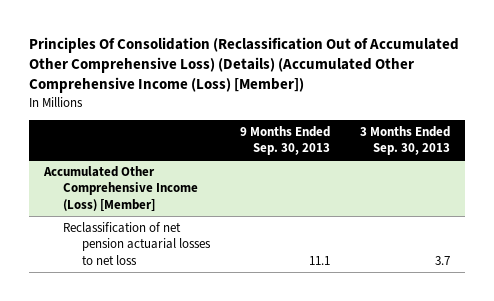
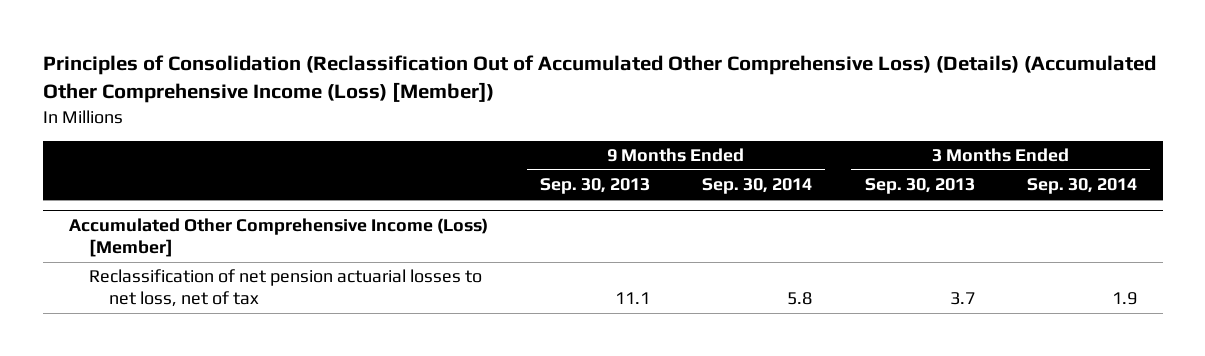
[29,37,460,94] Principles Of Consolidation (Reclassification Out of Accumulated Other Comprehensive Loss) (Details) (Accumulated Other Comprehensive Income (Loss) [Member]) -> [42,55,1156,104] Principles of Consolidation (Reclassification Out of Accumulated Other Comprehensive Loss) (Details) (Accumulated Other Comprehensive Income (Loss) [Member])
none -> [702,178,813,195] Sep. 30, 2014
none -> [1026,178,1137,195] Sep. 30, 2014
[63,221,211,265] Reclassification of net pension actuarial losses to net loss -> [88,269,482,308] Reclassification of net pension actuarial losses to net loss, net of tax

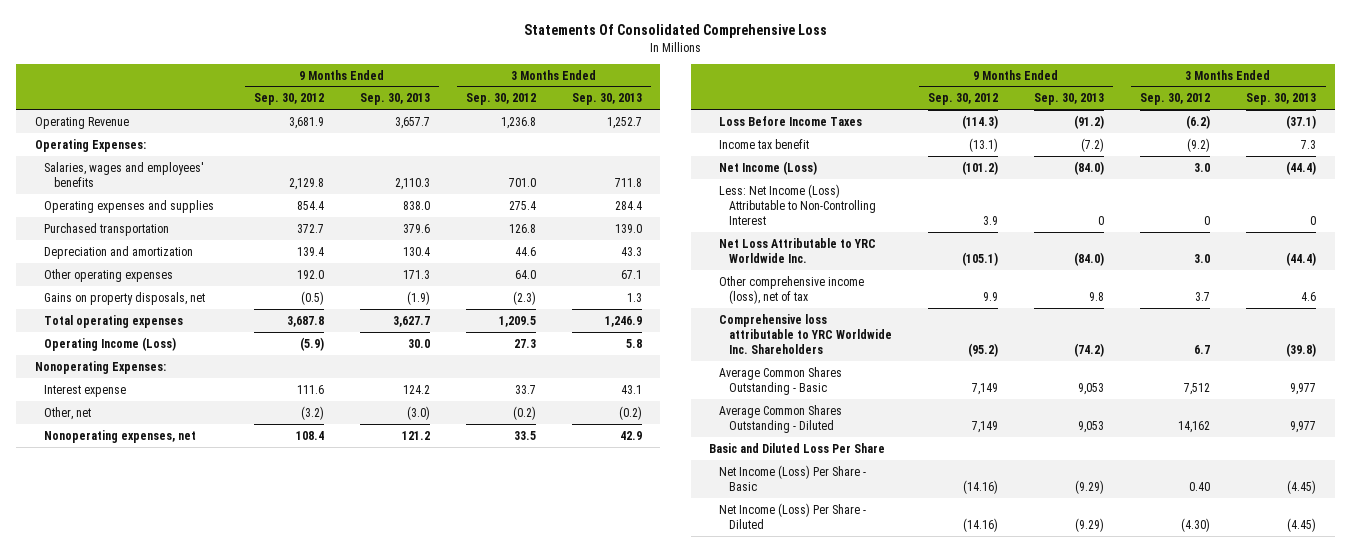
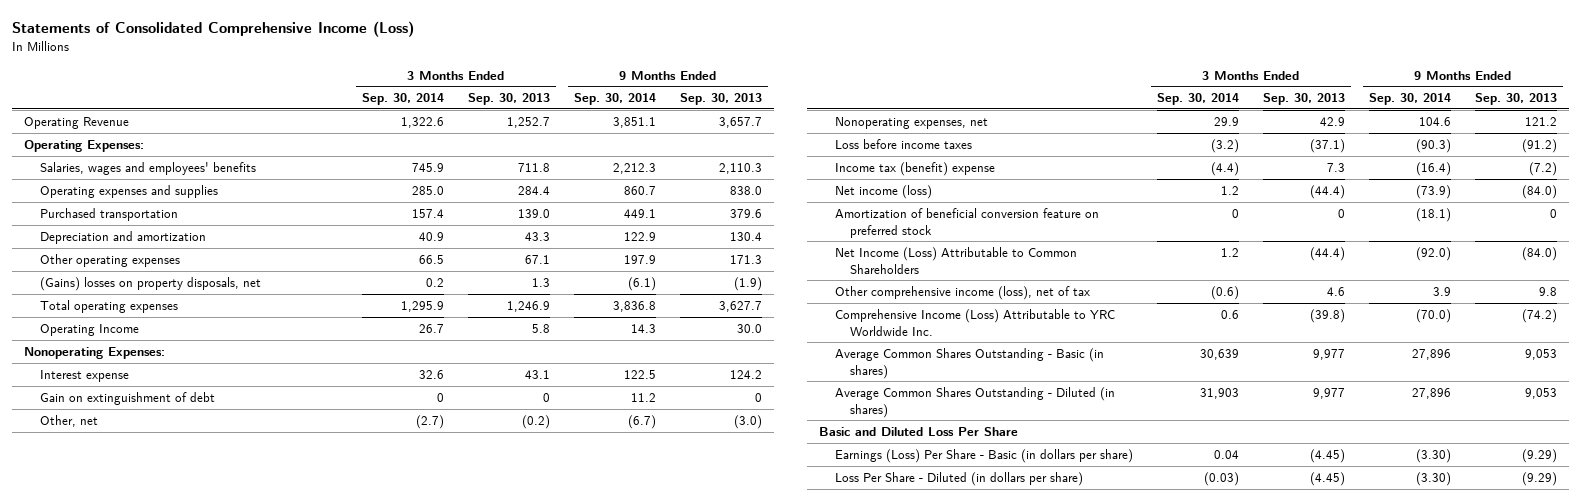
[523,24,827,39] Statements Of Consolidated Comprehensive Loss -> [12,20,415,37] Statements of Consolidated Comprehensive Income (Loss)
[253,93,324,106] Sep. 30, 2012 -> none
[466,93,537,106] Sep. 30, 2012 -> none
none -> [362,93,445,106] Sep. 30, 2014
none -> [574,93,657,106] Sep. 30, 2014
[44,291,206,305] Gains on property disposals, net -> [40,276,262,291] (Gains) losses on property disposals, net
[44,336,177,351] Operating Income (Loss) -> [40,323,140,336] Operating Income
none -> [40,391,216,405] Gain on extinguishment of debt
[718,183,876,226] Less: Net Income (Loss) Attributable to Non-Controlling Interest -> none
[718,115,862,126] Loss Before Income Taxes -> [834,138,972,149] Loss before income taxes
[718,138,809,149] Income tax benefit -> [834,161,995,176] Income tax (benefit) expense
[718,160,817,175] Net Income (Loss) -> [834,184,932,199] Net income (loss)
none -> [834,207,1099,238] Amortization of beneficial conversion feature on preferred stock
[718,237,876,263] Net Loss Attributable to YRC Worldwide Inc. -> [834,246,1077,274] Net Income (Loss) Attributable to Common Shareholders
[718,313,892,355] Comprehensive loss attributable to YRC Worldwide Inc. Shareholders -> [834,308,1115,336] Comprehensive Income (Loss) Attributable to YRC Worldwide Inc.
[718,366,842,395] Average Common Shares Outstanding - Basic -> [834,347,1104,379] Average Common Shares Outstanding - Basic (in shares)
[718,404,842,433] Average Common Shares Outstanding - Diluted -> [834,386,1115,418] Average Common Shares Outstanding - Diluted (in shares)
[718,464,866,491] Net Income (Loss) Per Share - Basic -> [834,448,1133,463] Earnings (Loss) Per Share - Basic (in dollars per share)
[718,502,866,529] Net Income (Loss) Per Share - Diluted -> [834,471,1083,486] Loss Per Share - Diluted (in dollars per share)

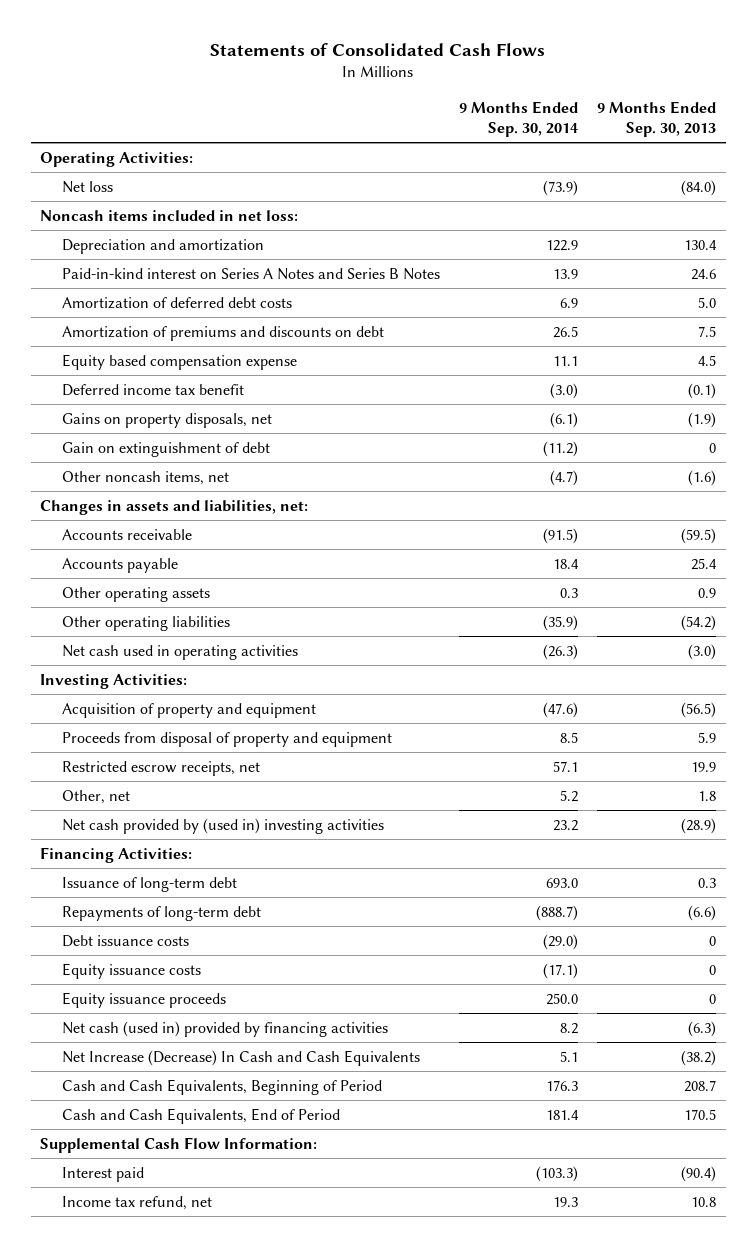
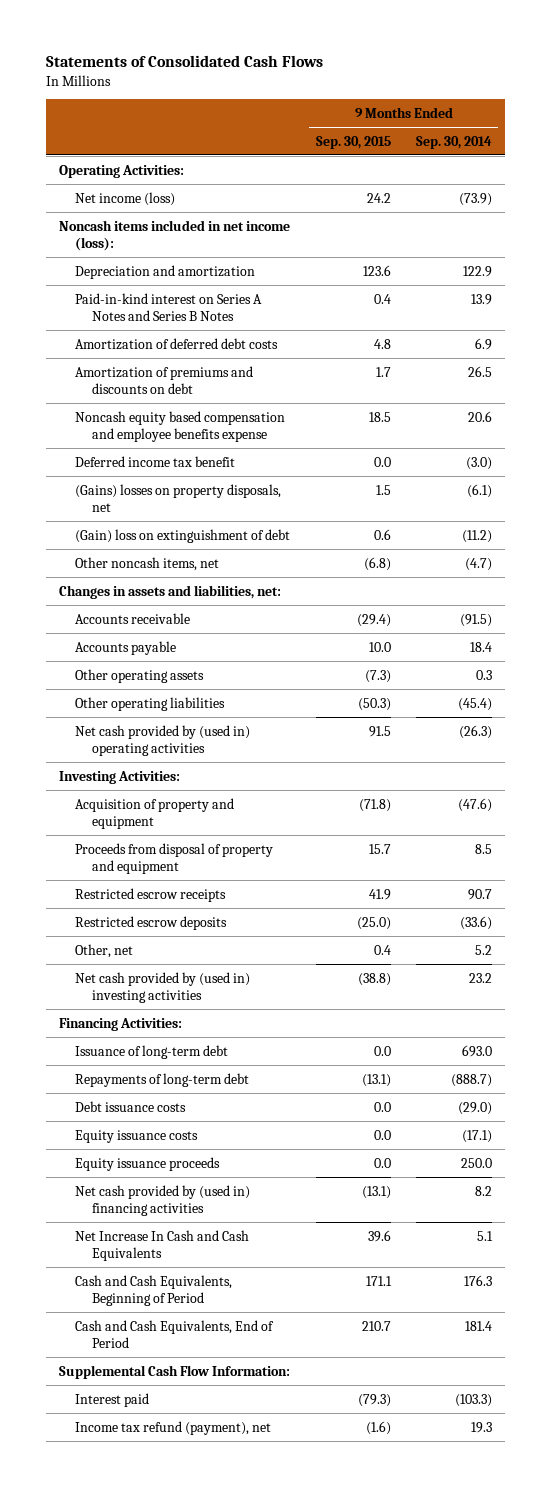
[597,101,717,137] 9 Months Ended Sep. 30, 2013 -> none
none -> [315,135,391,149] Sep. 30, 2015
[62,180,114,193] Net loss -> [75,191,176,206] Net income (loss)
[40,209,299,221] Noncash items included in net loss: -> [58,219,290,251] Noncash items included in net income (loss):
[62,353,298,370] Equity based compensation expense -> [75,410,286,442] Noncash equity based compensation and employee benefits expense
[553,355,579,366] 11.1 -> [468,410,493,422] 20.6
[62,412,273,428] Gains on property disposals, net -> [75,483,282,512] (Gains) losses on property disposals, net
[62,441,271,457] Gain on extinguishment of debt -> [75,528,291,543] (Gain) loss on extinguishment of debt
[543,614,579,631] (35.9) -> [458,697,493,711] (45.4)
[62,644,299,660] Net cash used in operating activities -> [75,724,251,756] Net cash provided by (used in) operating activities
[62,760,261,776] Restricted escrow receipts, net -> [75,887,227,902] Restricted escrow receipts
[553,760,579,772] 57.1 -> [468,888,493,900] 90.7
none -> [75,915,228,930] Restricted escrow deposits
[62,1020,389,1037] Net cash (used in) provided by financing activities -> [75,1184,251,1216] Net cash provided by (used in) financing activities
[62,1049,421,1066] Net Increase (Decrease) In Cash and Cash Equivalents -> [75,1229,250,1261] Net Increase In Cash and Cash Equivalents
[62,1195,213,1210] Income tax refund, net -> [75,1420,272,1435] Income tax refund (payment), net

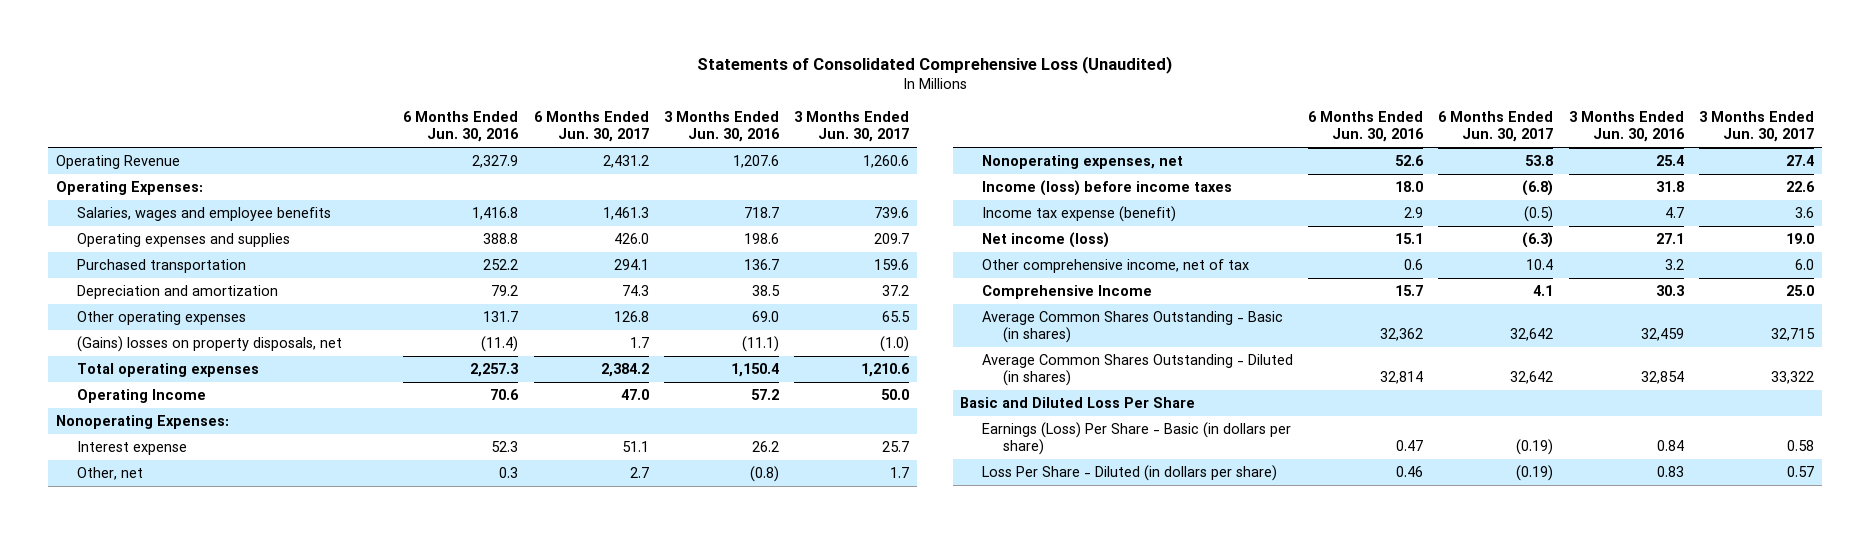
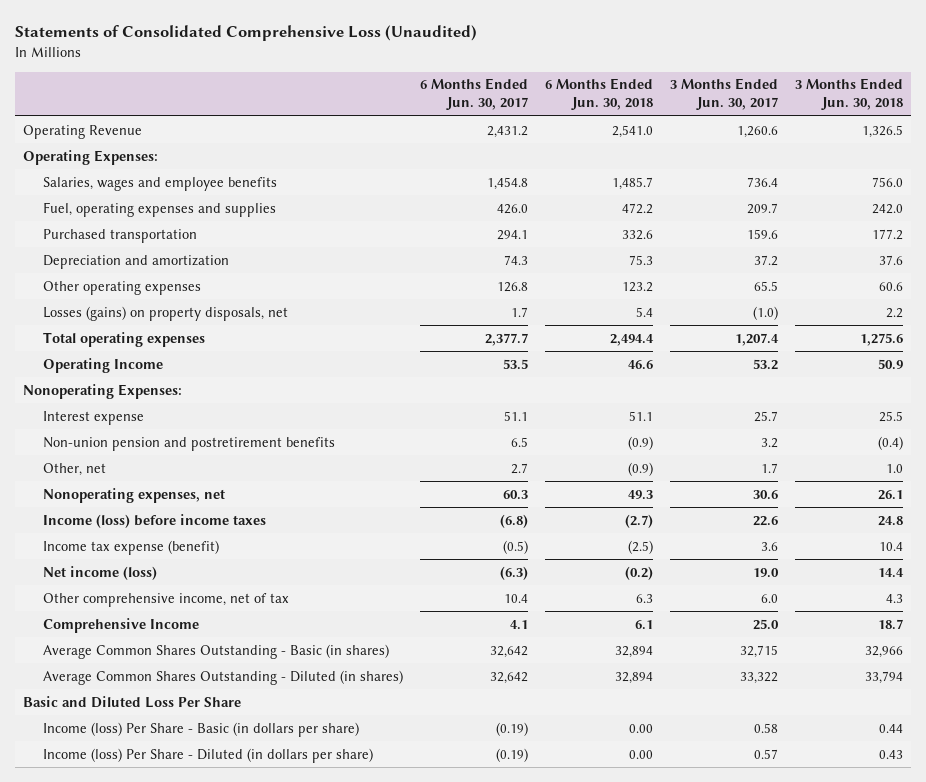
[403,110,520,142] 6 Months Ended Jun. 30, 2016 -> none
[664,110,781,142] 3 Months Ended Jun. 30, 2016 -> none
none -> [545,78,654,111] 6 Months Ended Jun. 30, 2018
none -> [794,78,903,111] 3 Months Ended Jun. 30, 2018
[602,207,649,221] 1,461.3 -> [487,176,529,190] 1,454.8
[874,207,910,219] 739.6 -> [747,176,779,187] 736.4
[77,233,291,248] Operating expenses and supplies -> [43,201,277,217] Fuel, operating expenses and supplies
[77,336,343,353] (Gains) losses on property disposals, net -> [43,305,289,321] Losses (gains) on property disposals, net
[600,363,649,378] 2,384.2 -> [485,332,529,346] 2,377.7
[861,363,911,378] 1,210.6 -> [735,332,780,346] 1,207.4
[620,389,649,401] 47.0 -> [503,358,529,370] 53.5
[881,389,910,401] 50.0 -> [753,358,779,370] 53.2
none -> [43,436,336,451] Non-union pension and postretirement benefits
[1525,155,1554,167] 53.8 -> [503,489,529,500] 60.3
[1785,155,1814,167] 27.4 -> [753,489,779,500] 30.6
[981,422,1291,456] Earnings (Loss) Per Share - Basic (in dollars per share) -> [43,721,360,737] Income (loss) Per Share - Basic (in dollars per share)
[981,465,1277,482] Loss Per Share - Diluted (in dollars per share) -> [43,747,374,763] Income (loss) Per Share - Diluted (in dollars per share)

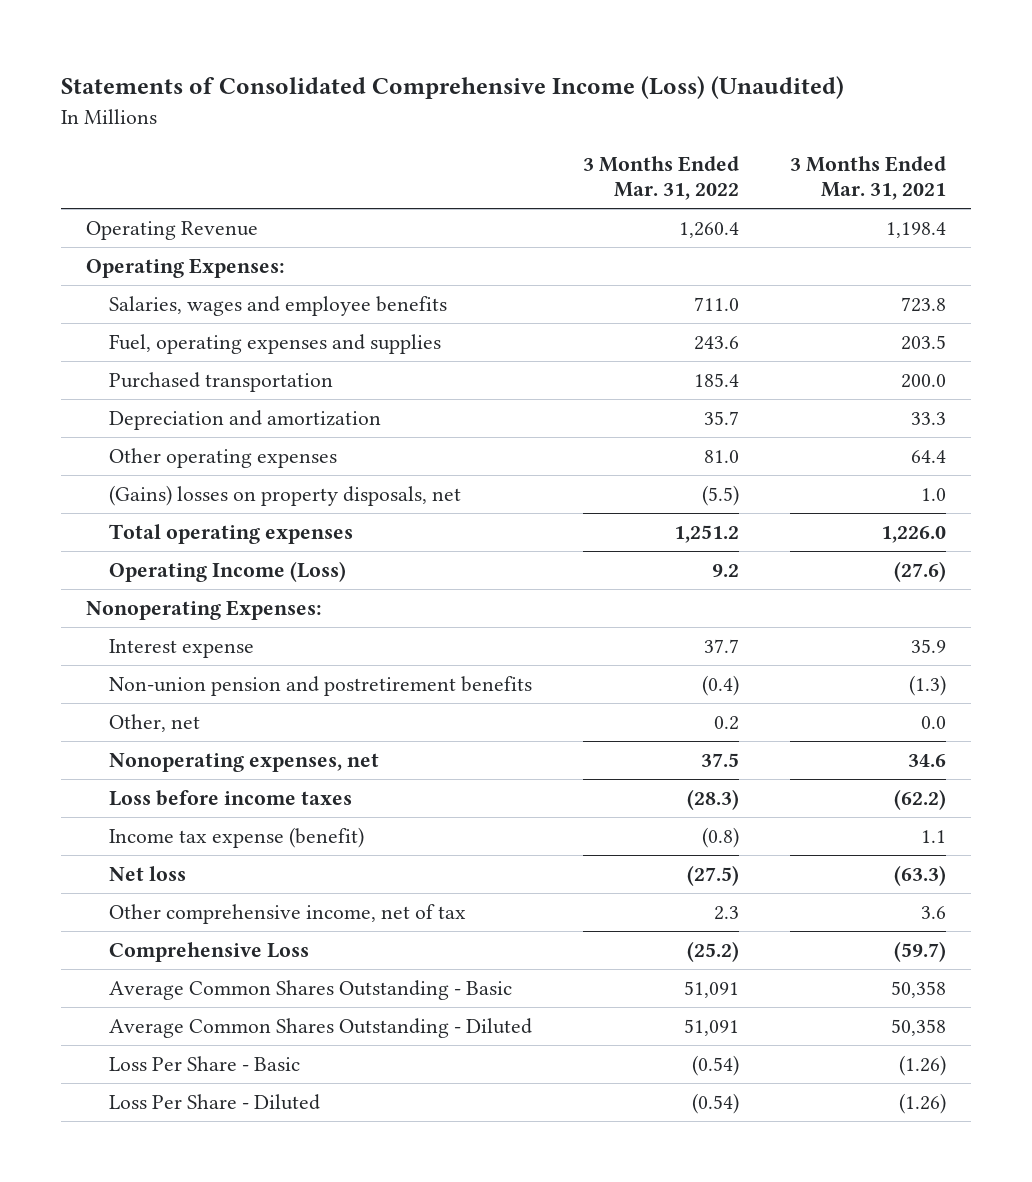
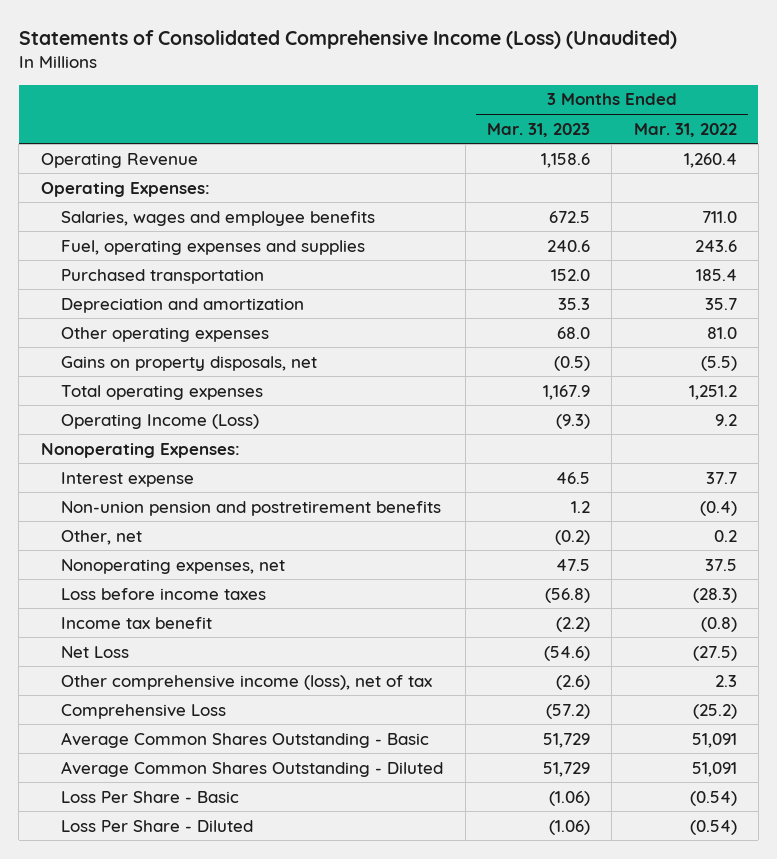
[789,156,946,201] 3 Months Ended Mar. 31, 2021 -> none
none -> [487,122,591,137] Mar. 31, 2023
[109,485,462,507] (Gains) losses on property disposals, net -> [61,355,318,371] Gains on property disposals, net
[109,827,365,849] Income tax expense (benefit) -> [61,616,213,629] Income tax benefit
[109,866,187,882] Net loss -> [61,645,130,658] Net Loss
[109,904,467,925] Other comprehensive income, net of tax -> [61,674,433,690] Other comprehensive income (loss), net of tax

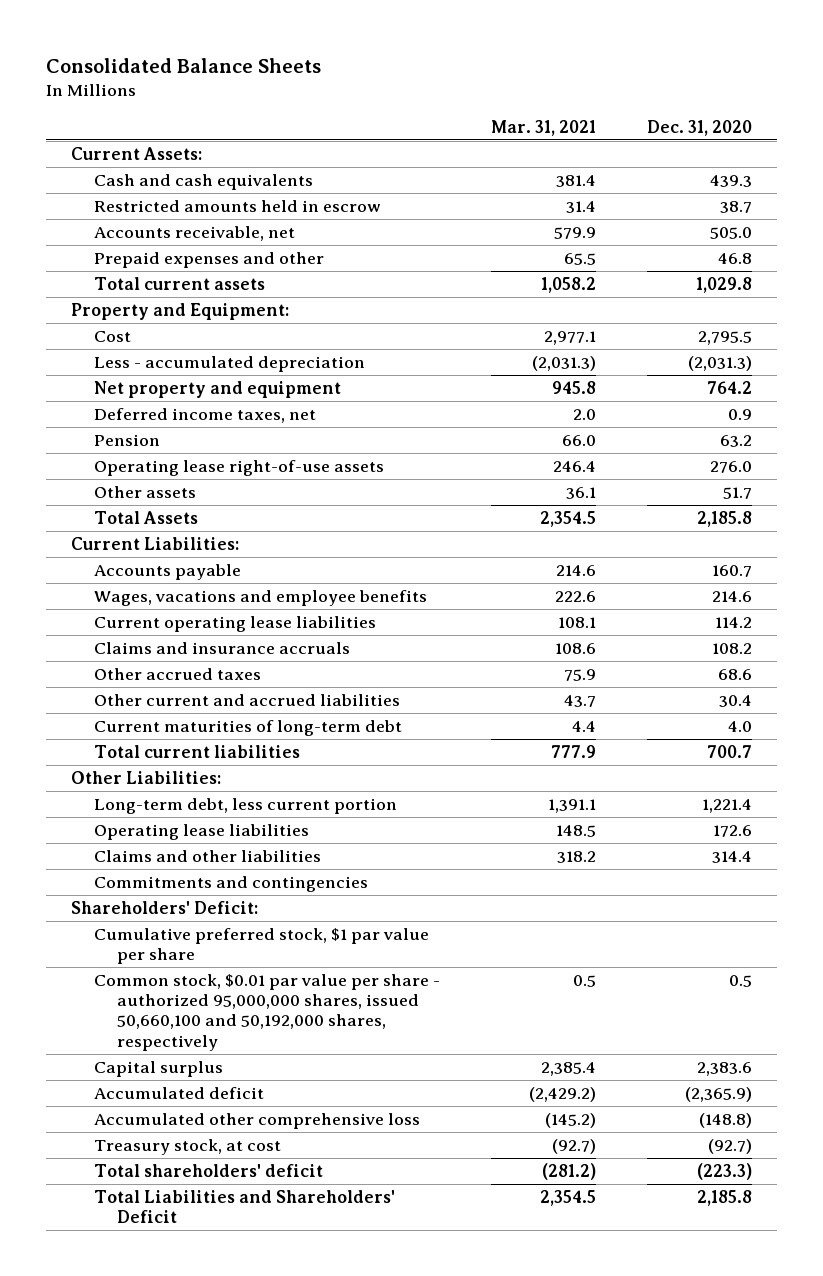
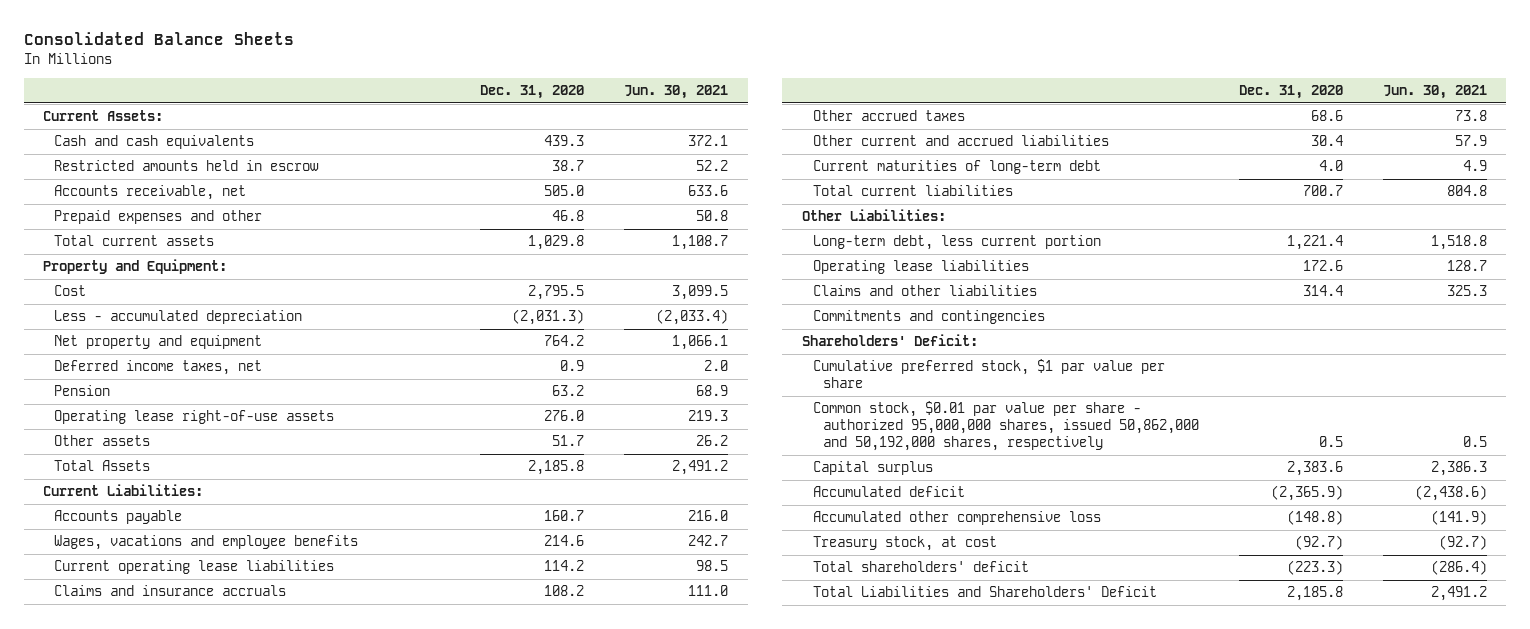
[490,119,596,136] Mar. 31, 2021 -> none
none -> [623,85,728,100] Jun. 30, 2021
[94,974,441,1051] Common stock, $0.01 par value per share - authorized 95,000,000 shares, issued 50,660,100 and 50,192,000 shares, respectively -> [812,401,1200,452] Common stock, $0.01 par value per share - authorized 95,000,000 shares, issued 50,862,000 and 50,192,000 shares, respectively

